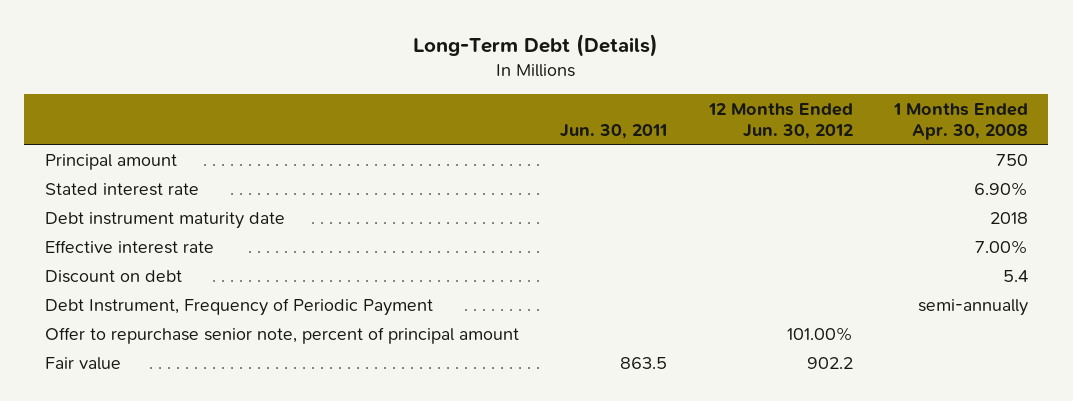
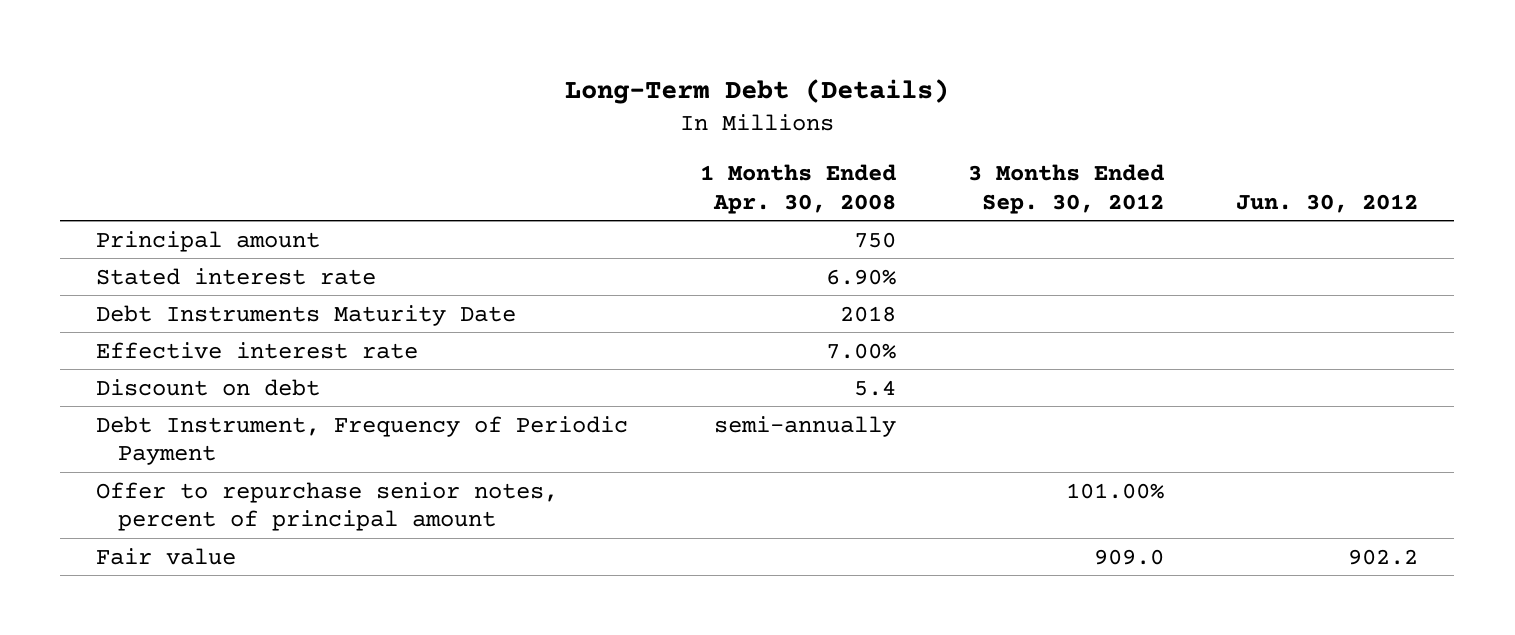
[560,123,668,139] Jun. 30, 2011 -> none
[707,102,853,139] 12 Months Ended Jun. 30, 2012 -> none
none -> [968,164,1165,214] 3 Months Ended Sep. 30, 2012
none -> [1236,193,1419,213] Jun. 30, 2012
[44,211,285,229] Debt instrument maturity date -> [96,304,517,326] Debt Instruments Maturity Date
[44,326,519,344] Offer to repurchase senior note, percent of principal amount -> [96,481,559,532] Offer to repurchase senior notes, percent of principal amount

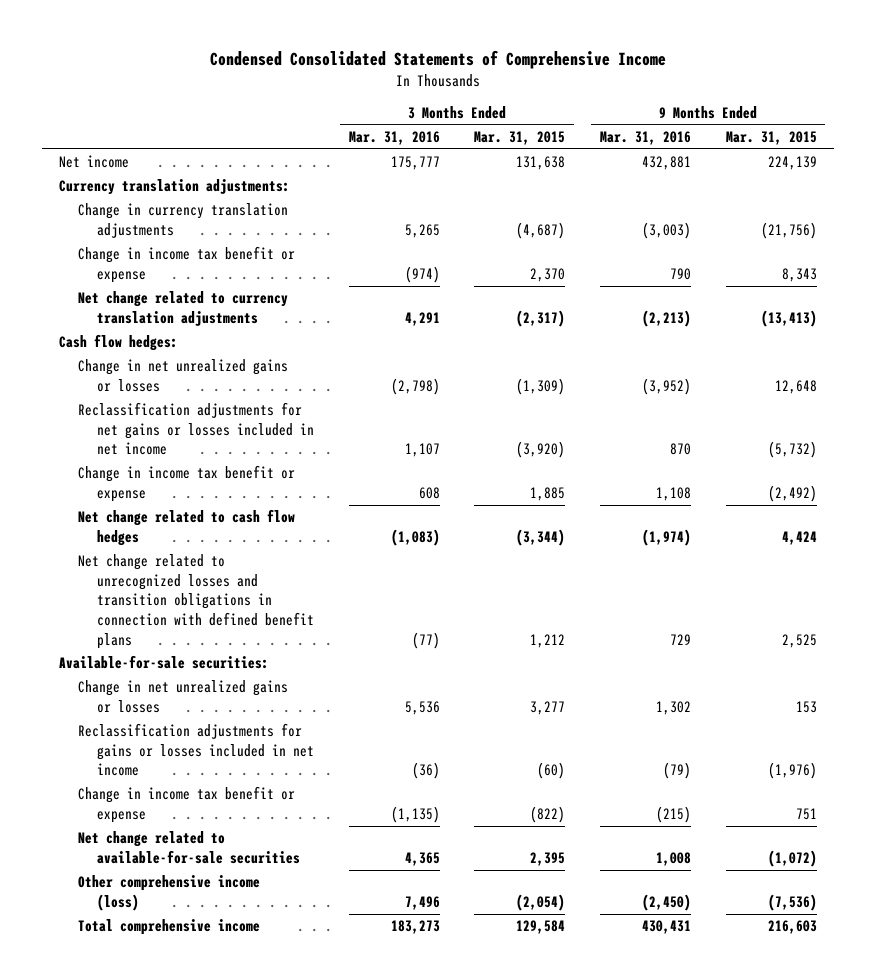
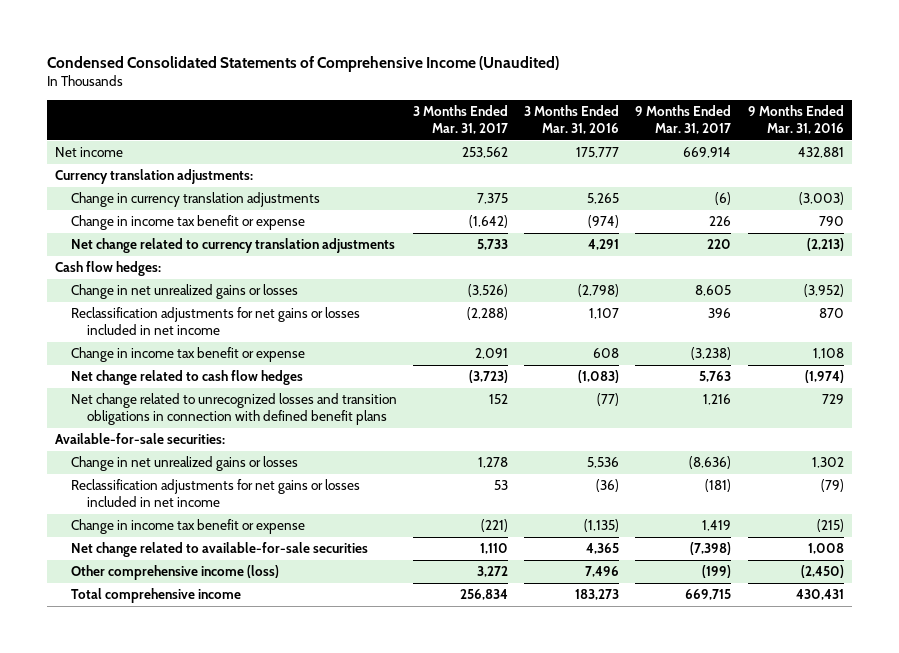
[209,50,666,70] Condensed Consolidated Statements of Comprehensive Income -> [46,56,559,73] Condensed Consolidated Statements of Comprehensive Income (Unaudited)
[474,131,566,146] Mar. 31, 2015 -> none
[725,131,817,146] Mar. 31, 2015 -> none
none -> [413,105,509,135] 3 Months Ended Mar. 31, 2017
none -> [635,105,732,135] 9 Months Ended Mar. 31, 2017
[78,723,315,777] Reclassification adjustments for gains or losses included in net income -> [71,479,361,508] Reclassification adjustments for net gains or losses included in net income

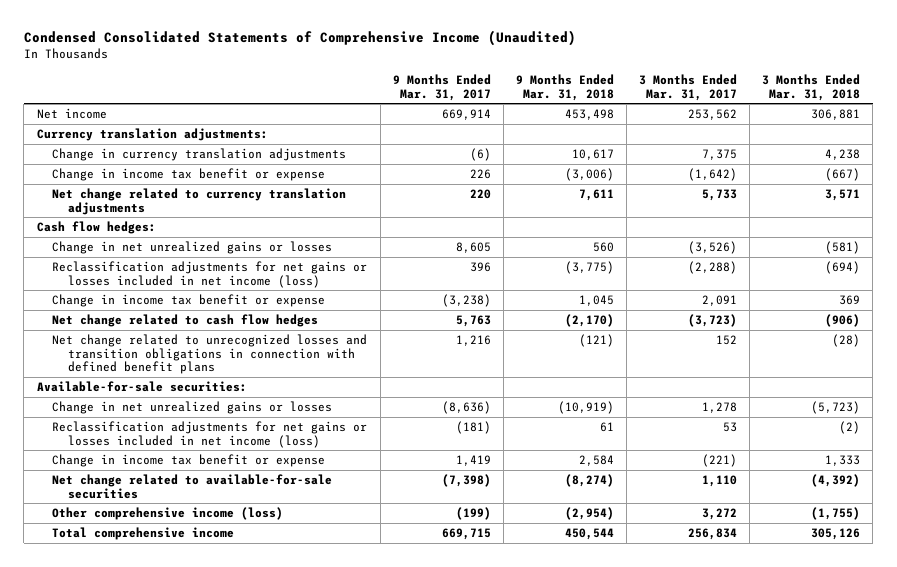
[524,105,620,135] 3 Months Ended Mar. 31, 2016 -> none
[747,105,844,135] 9 Months Ended Mar. 31, 2016 -> none
none -> [515,74,614,101] 9 Months Ended Mar. 31, 2018
none -> [762,74,861,101] 3 Months Ended Mar. 31, 2018
[71,307,361,336] Reclassification adjustments for net gains or losses included in net income -> [52,260,368,288] Reclassification adjustments for net gains or losses included in net income (loss)
[71,479,361,508] Reclassification adjustments for net gains or losses included in net income -> [52,420,368,448] Reclassification adjustments for net gains or losses included in net income (loss)

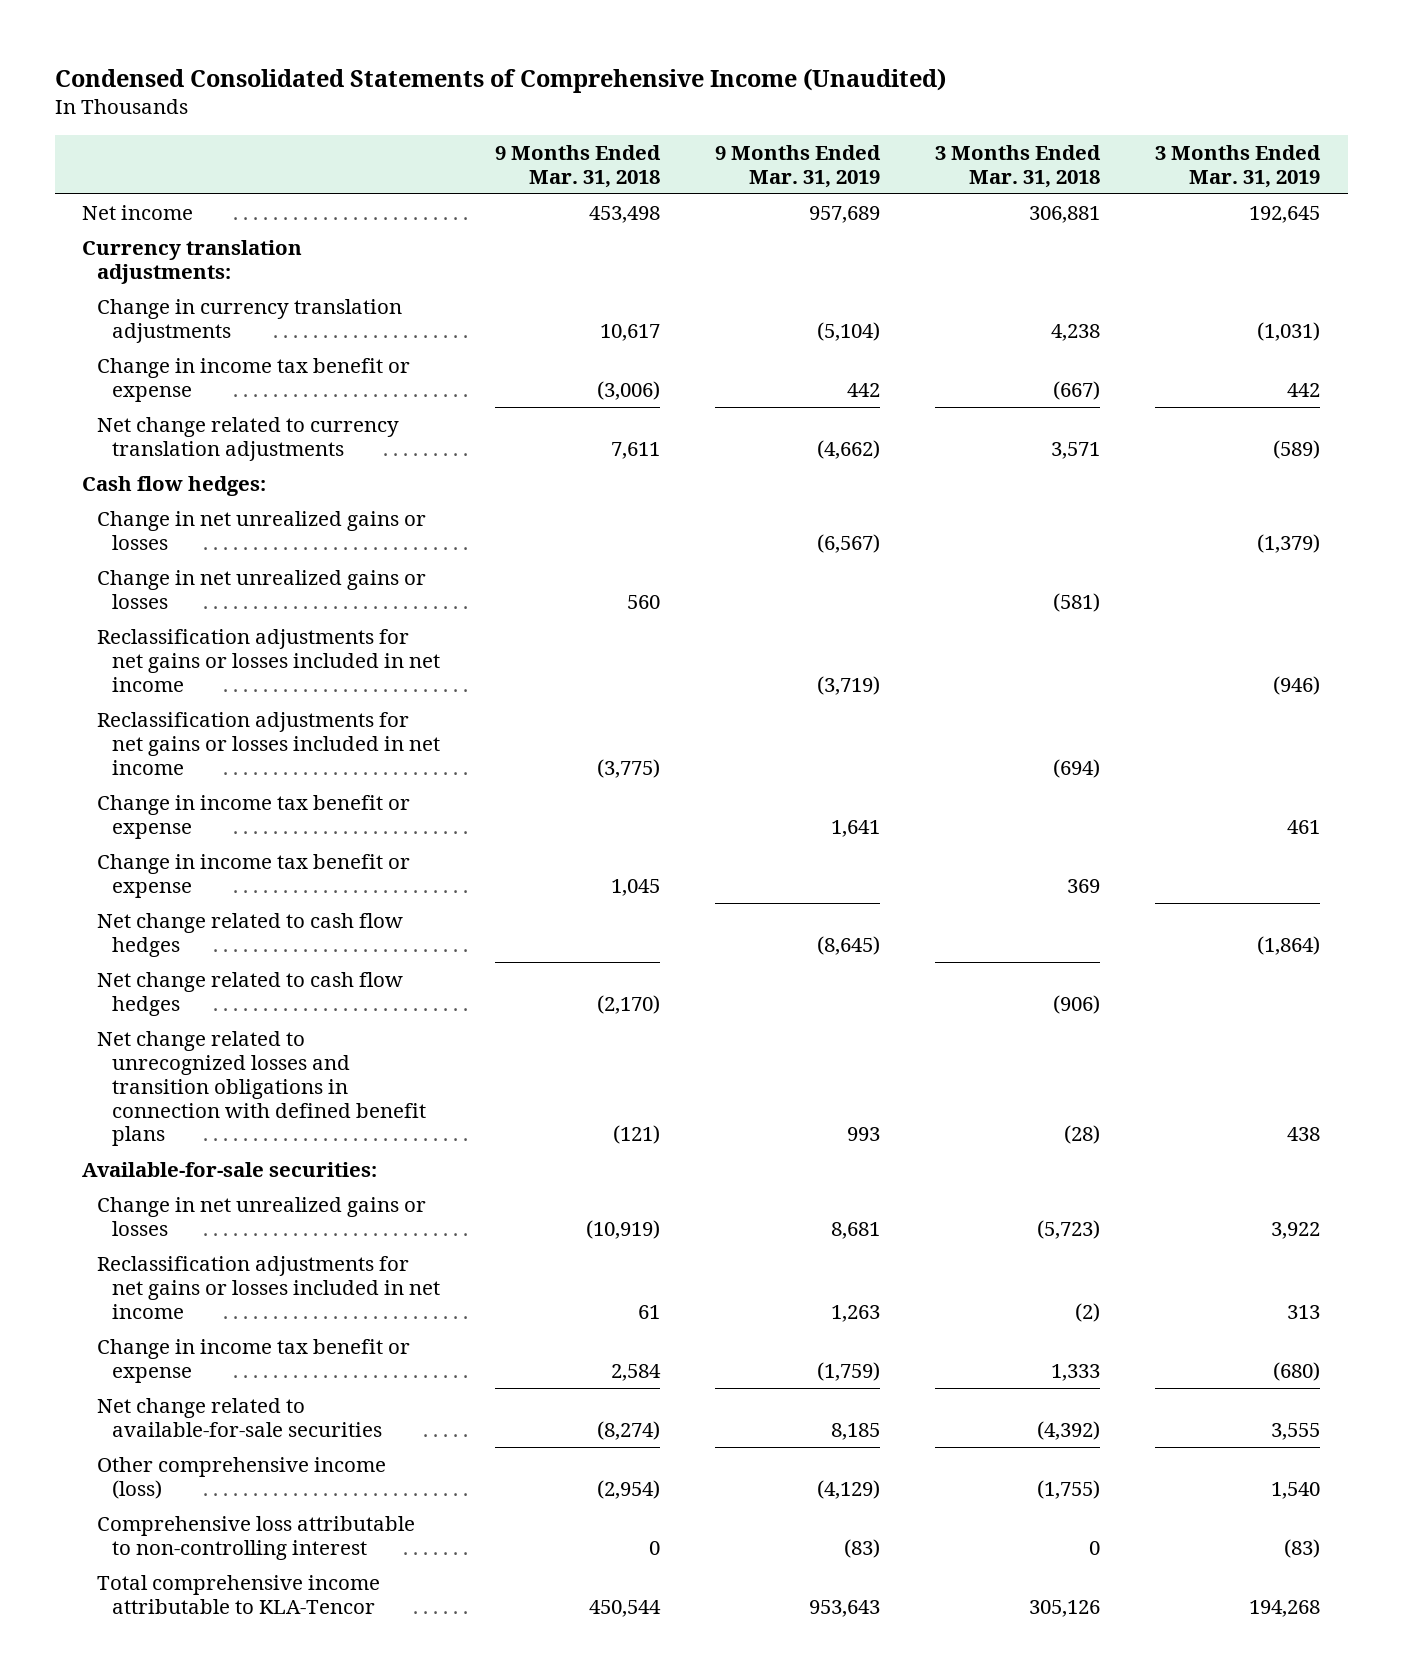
[392,74,491,101] 9 Months Ended Mar. 31, 2017 -> none
[638,74,737,101] 3 Months Ended Mar. 31, 2017 -> none
none -> [715,144,882,188] 9 Months Ended Mar. 31, 2019
none -> [1155,144,1322,188] 3 Months Ended Mar. 31, 2019
none -> [97,510,427,550] Change in net unrealized gains or losses
none -> [97,628,441,692] Reclassification adjustments for net gains or losses included in net income
[52,260,368,288] Reclassification adjustments for net gains or losses included in net income (loss) -> [97,711,441,775] Reclassification adjustments for net gains or losses included in net income
none -> [97,794,411,839] Change in income tax benefit or expense
none -> [97,912,404,957] Net change related to cash flow hedges
[52,420,368,448] Reclassification adjustments for net gains or losses included in net income (loss) -> [97,1255,441,1319] Reclassification adjustments for net gains or losses included in net income
none -> [97,1515,416,1560] Comprehensive loss attributable to non-controlling interest
[52,526,235,540] Total comprehensive income -> [97,1574,381,1614] Total comprehensive income attributable to KLA-Tencor

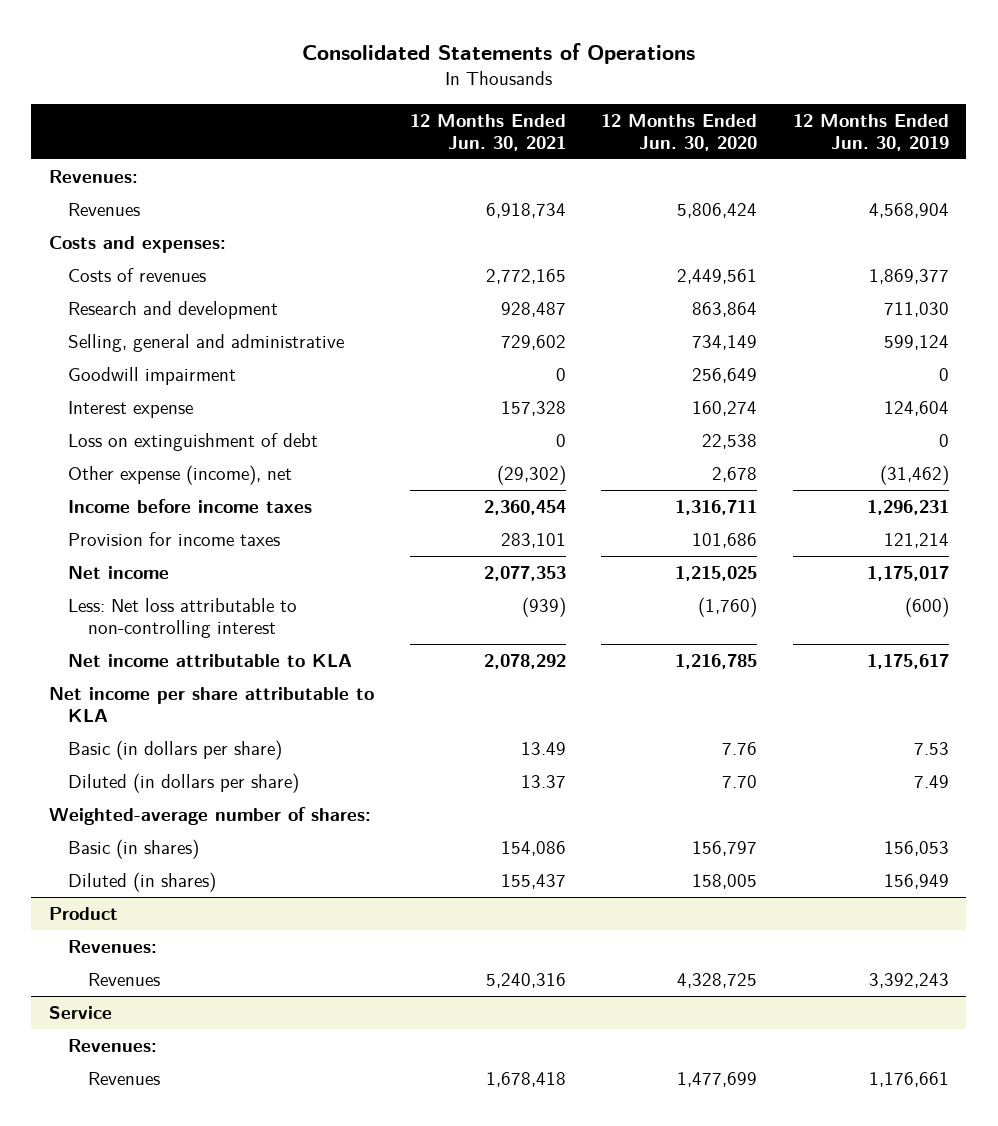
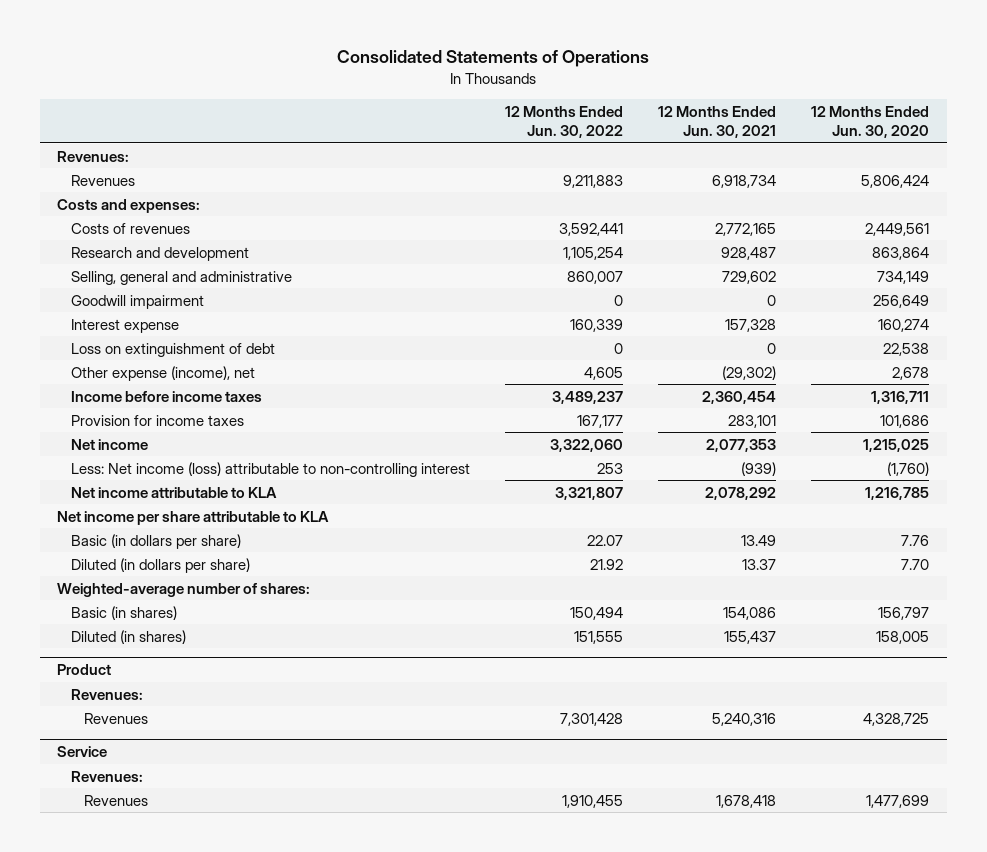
[792,114,949,151] 12 Months Ended Jun. 30, 2019 -> none
none -> [504,105,623,139] 12 Months Ended Jun. 30, 2022
[68,598,298,638] Less: Net loss attributable to non-controlling interest -> [70,461,470,477] Less: Net income (loss) attributable to non-controlling interest

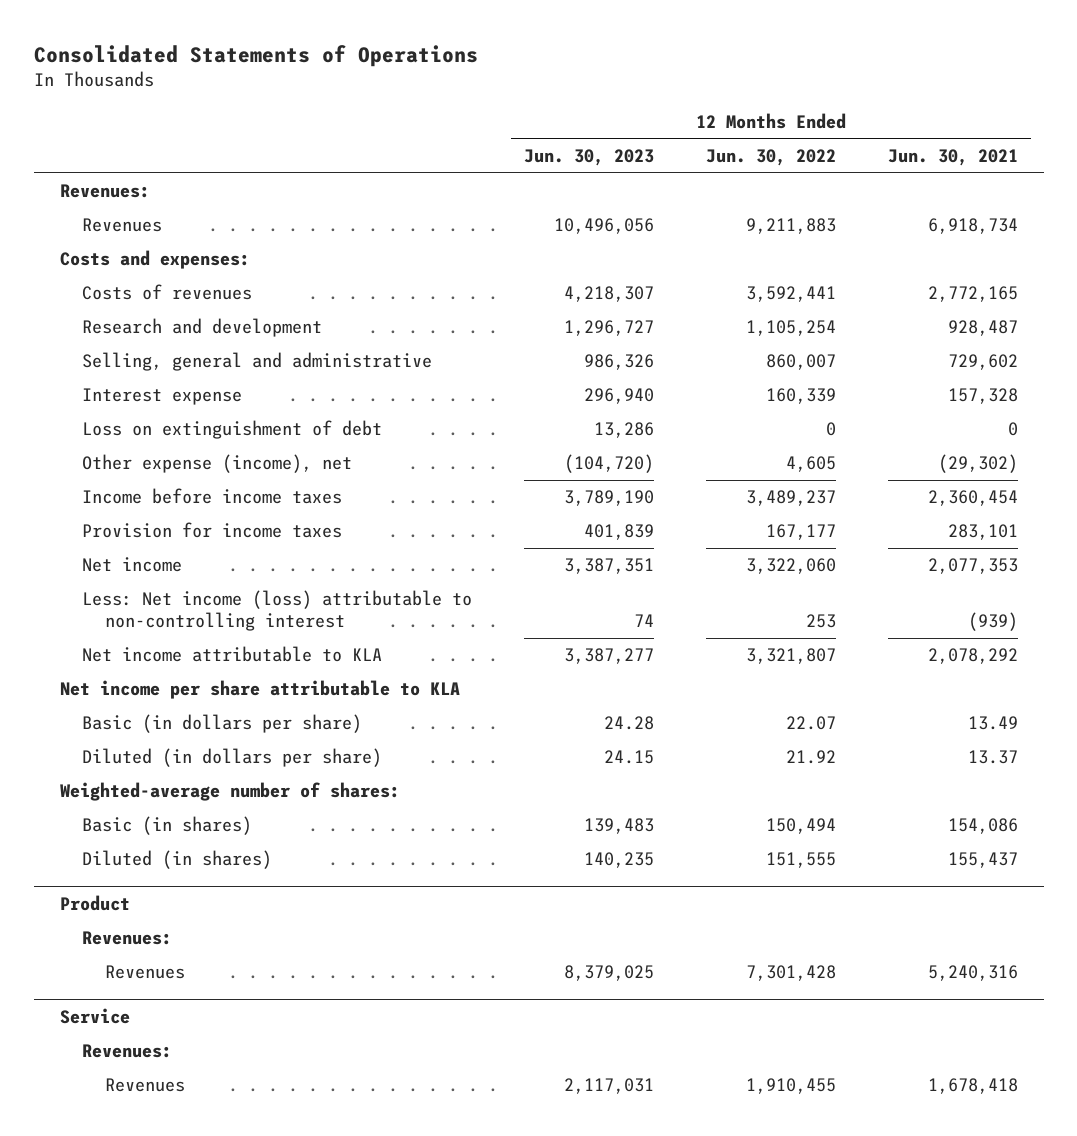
[811,105,930,139] 12 Months Ended Jun. 30, 2020 -> none
none -> [523,149,654,167] Jun. 30, 2023
[70,294,204,309] Goodwill impairment -> none

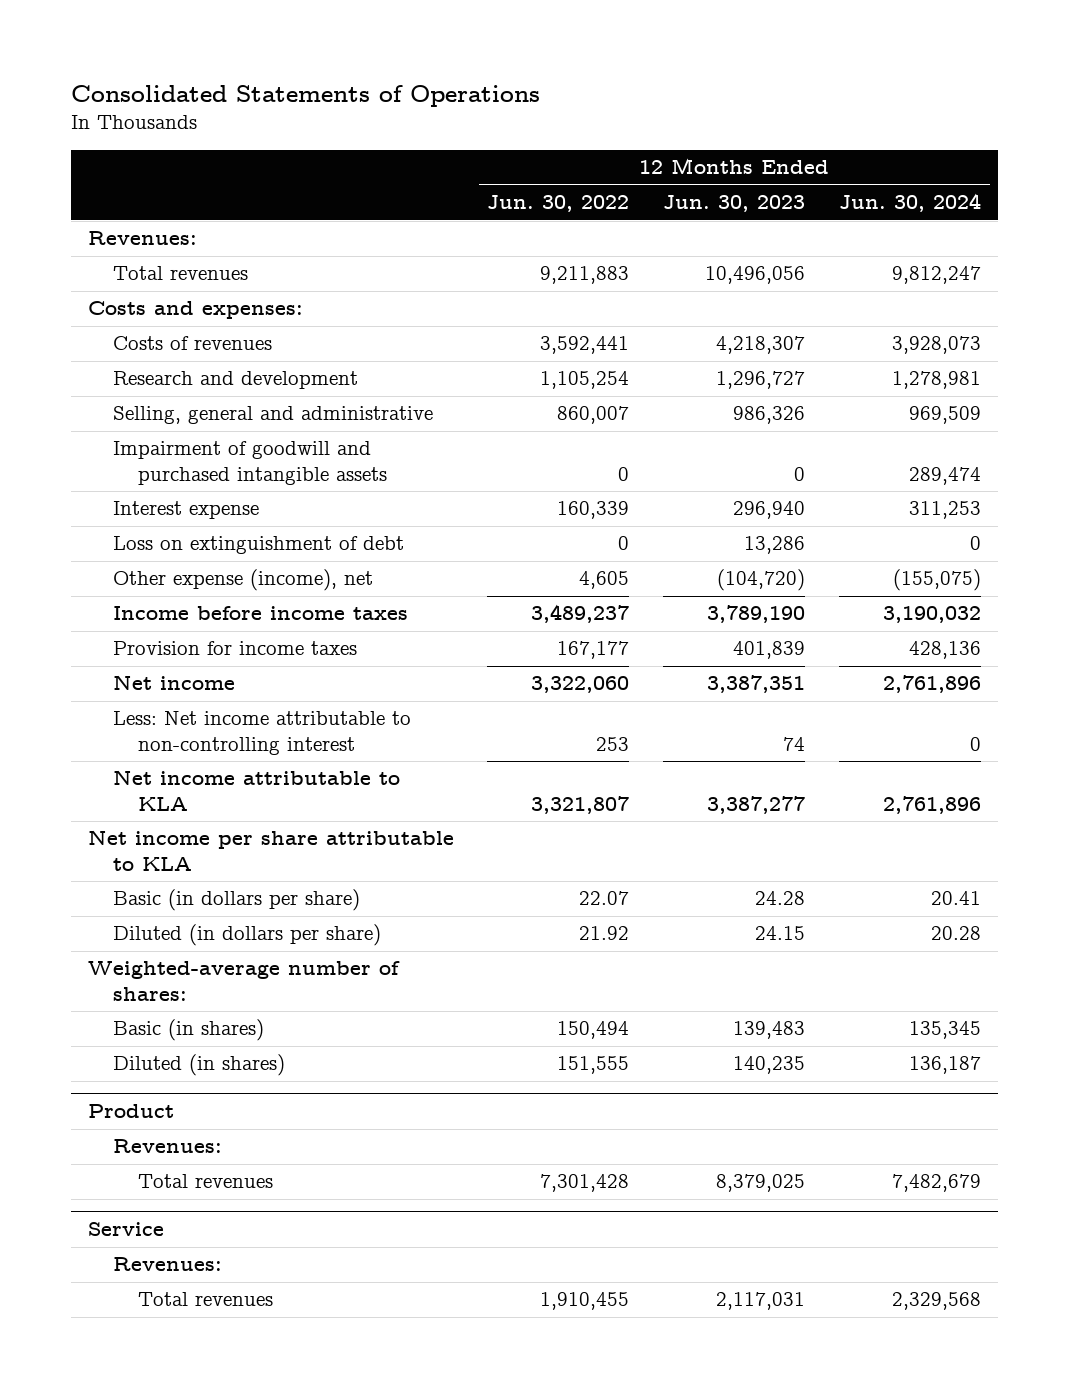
[887,149,1018,167] Jun. 30, 2021 -> none
none -> [839,193,982,213] Jun. 30, 2024
[82,218,163,233] Revenues -> [112,266,248,281] Total revenues
none -> [112,441,387,485] Impairment of goodwill and purchased intangible assets
[82,590,473,632] Less: Net income (loss) attributable to non-controlling interest -> [112,711,411,755] Less: Net income attributable to non-controlling interest
[104,965,185,980] Revenues -> [137,1174,273,1189] Total revenues
[104,1078,185,1093] Revenues -> [137,1292,273,1307] Total revenues

